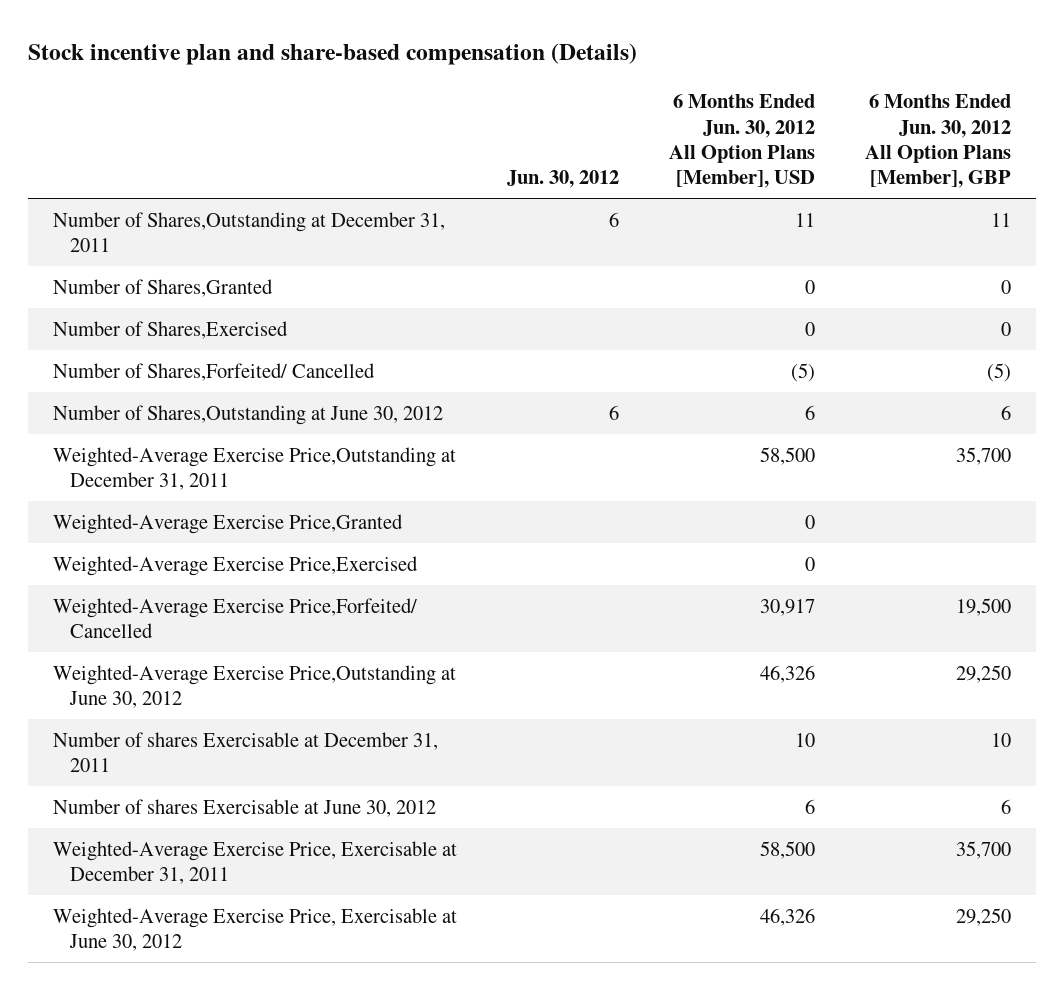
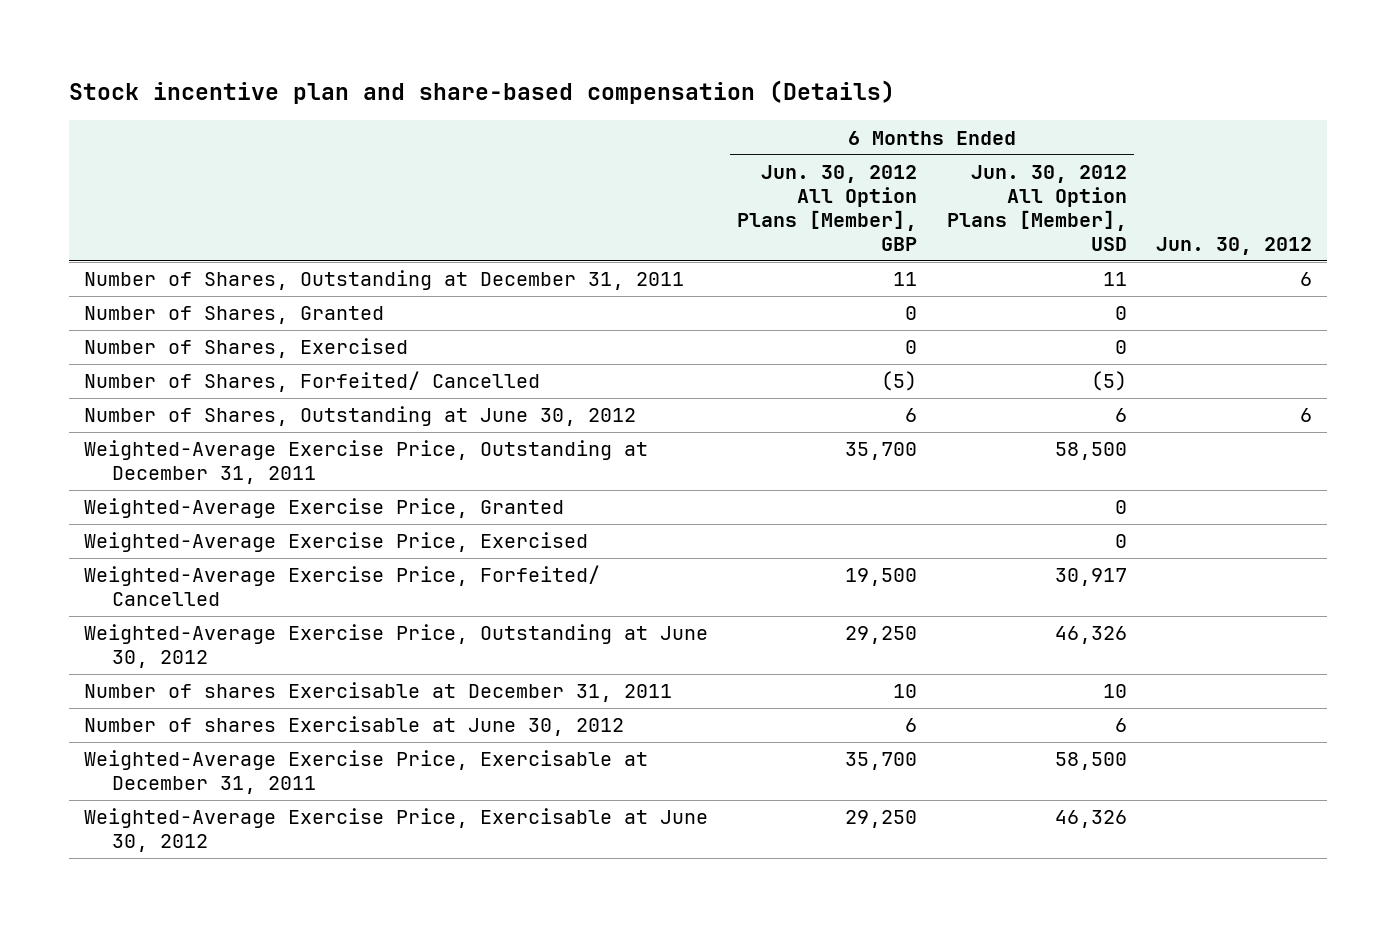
[53,211,446,252] Number of Shares,Outstanding at December 31, 2011 -> [83,270,684,291] Number of Shares, Outstanding at December 31, 2011
[53,278,274,297] Number of Shares,Granted -> [83,306,384,325] Number of Shares, Granted
[53,320,289,339] Number of Shares,Exercised -> [83,338,408,359] Number of Shares, Exercised
[53,362,376,381] Number of Shares,Forfeited/ Cancelled -> [83,371,540,393] Number of Shares, Forfeited/ Cancelled
[53,404,444,425] Number of Shares,Outstanding at June 30, 2012 -> [83,406,636,427] Number of Shares, Outstanding at June 30, 2012
[53,446,457,490] Weighted-Average Exercise Price,Outstanding at December 31, 2011 -> [83,440,648,485] Weighted-Average Exercise Price, Outstanding at December 31, 2011
[53,513,404,534] Weighted-Average Exercise Price,Granted -> [83,498,564,519] Weighted-Average Exercise Price, Granted
[53,555,419,576] Weighted-Average Exercise Price,Exercised -> [83,532,588,553] Weighted-Average Exercise Price, Exercised
[53,597,418,638] Weighted-Average Exercise Price,Forfeited/ Cancelled -> [83,565,600,607] Weighted-Average Exercise Price, Forfeited/ Cancelled
[53,664,457,708] Weighted-Average Exercise Price,Outstanding at June 30, 2012 -> [83,624,708,669] Weighted-Average Exercise Price, Outstanding at June 30, 2012

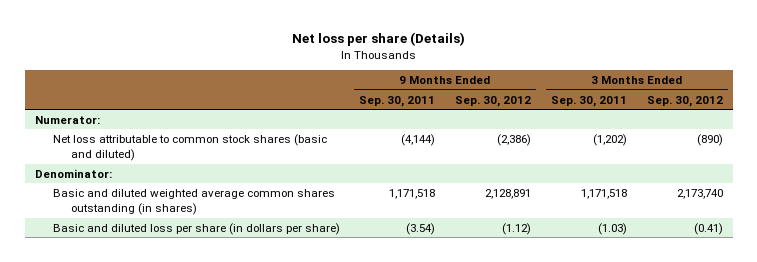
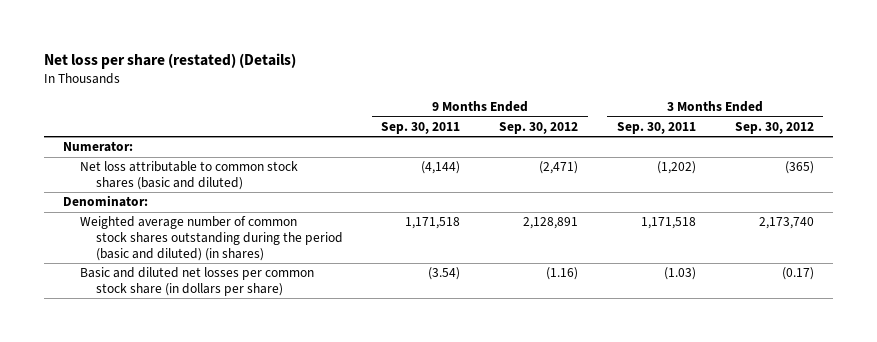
[291,31,465,46] Net loss per share (Details) -> [44,52,297,69] Net loss per share (restated) (Details)
[497,133,532,146] (2,386) -> [539,161,579,175] (2,471)
[696,133,723,146] (890) -> [784,161,814,175] (365)
[52,188,335,216] Basic and diluted weighted average common shares outstanding (in shares) -> [79,216,343,261] Weighted average number of common stock shares outstanding during the period (basic and diluted) (in shares)
[52,222,340,235] Basic and diluted loss per share (in dollars per share) -> [79,267,314,296] Basic and diluted net losses per common stock share (in dollars per share)
[502,222,532,235] (1.12) -> [546,267,579,281] (1.16)
[693,222,723,235] (0.41) -> [781,267,814,281] (0.17)

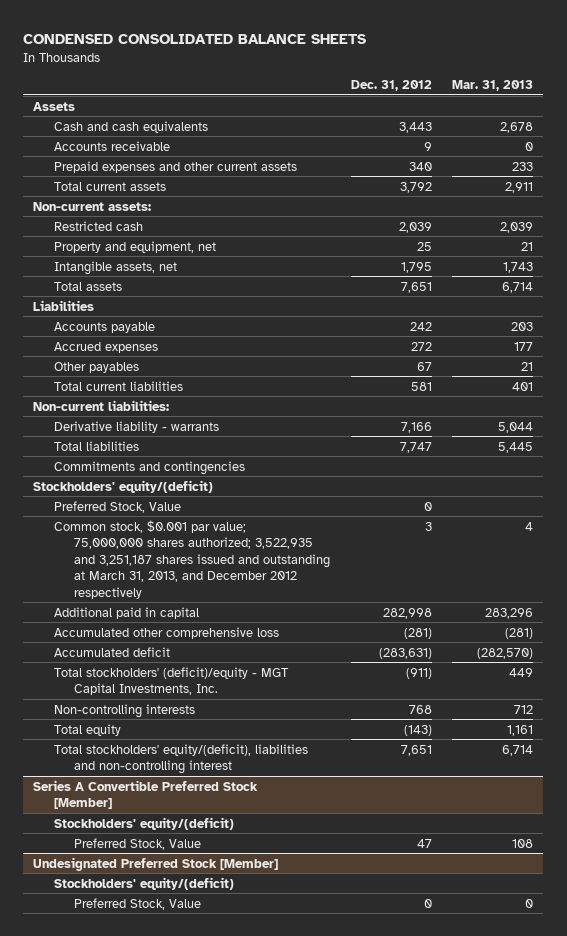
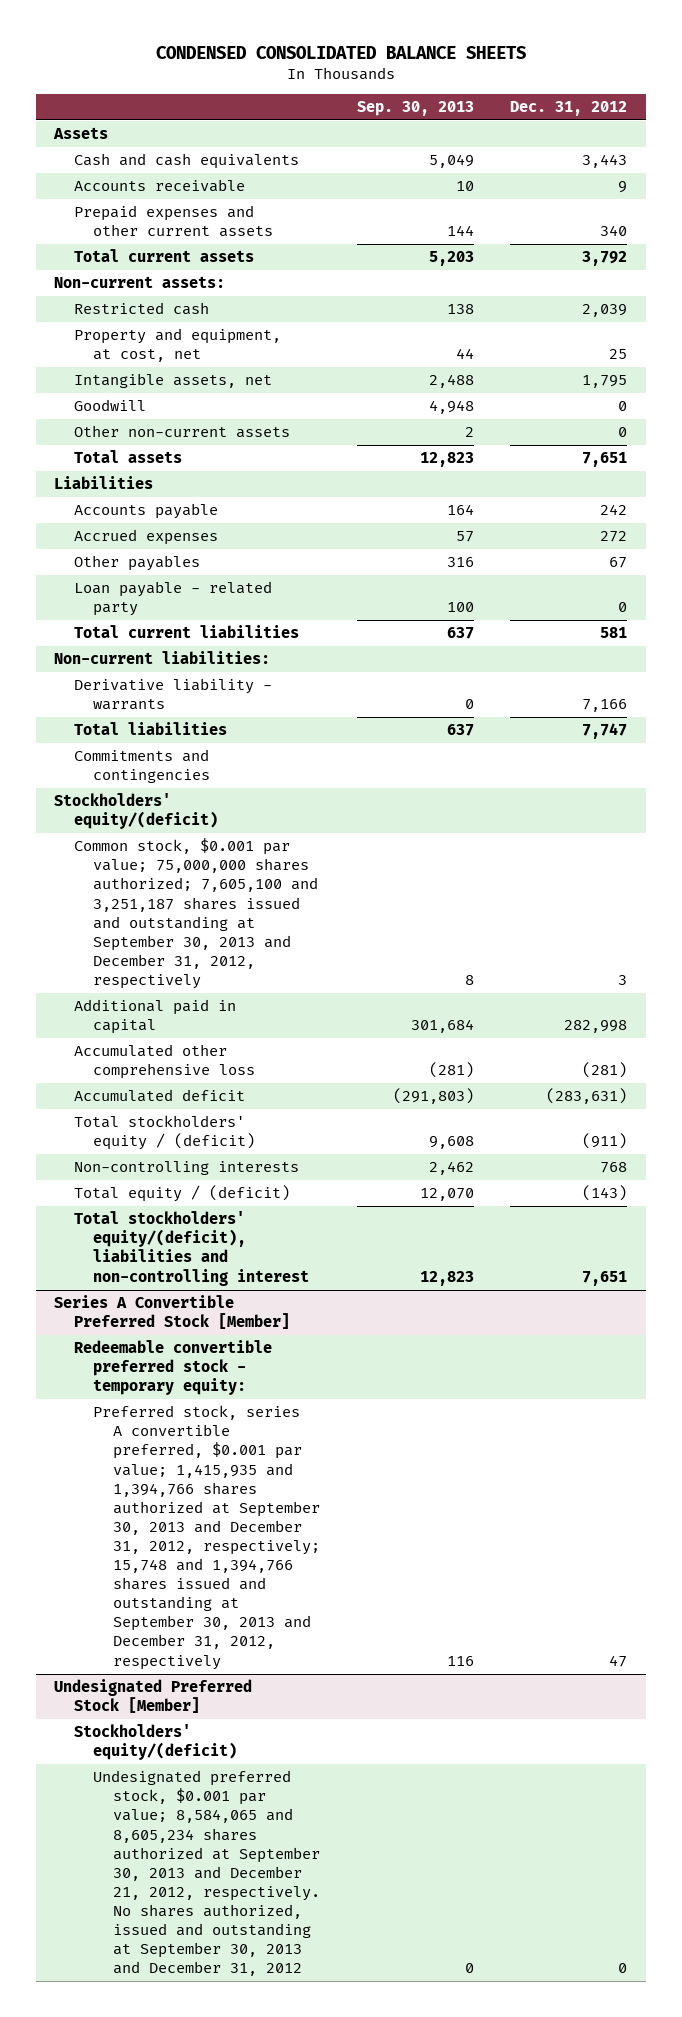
[452,80,534,92] Mar. 31, 2013 -> none
none -> [356,100,474,116] Sep. 30, 2013
[53,240,216,253] Property and equipment, net -> [73,328,281,363] Property and equipment, at cost, net
none -> [73,399,146,412] Goodwill
none -> [73,425,290,439] Other non-current assets
none -> [73,581,272,617] Loan payable - related party
[53,500,181,513] Preferred Stock, Value -> none
[53,519,331,599] Common stock, $0.001 par value; 75,000,000 shares authorized; 3,522,935 and 3,251,187 shares issued and outstanding at March 31, 2013, and December 2012 respectively -> [73,838,319,989] Common stock, $0.001 par value; 75,000,000 shares authorized; 7,605,100 and 3,251,187 shares issued and outstanding at September 30, 2013 and December 31, 2012, respectively
[53,666,289,696] Total stockholders' (deficit)/equity - MGT Capital Investments, Inc. -> [73,1115,256,1151] Total stockholders' equity / (deficit)
[53,723,121,736] Total equity -> [73,1185,290,1203] Total equity / (deficit)
[53,816,234,830] Stockholders' equity/(deficit) -> none
[74,837,202,850] Preferred Stock, Value -> none
none -> [73,1340,272,1396] Redeemable convertible preferred stock - temporary equity:
none -> [93,1405,320,1670] Preferred stock, series A convertible preferred, $0.001 par value; 1,415,935 and 1,394,766 shares authorized at September 30, 2013 and December 31, 2012, respectively; 15,748 and 1,394,766 shares issued and outstanding at September 30, 2013 and December 31, 2012, respectively
[74,897,202,910] Preferred Stock, Value -> [93,1770,320,1977] Undesignated preferred stock, $0.001 par value; 8,584,065 and 8,605,234 shares authorized at September 30, 2013 and December 21, 2012, respectively. No shares authorized, issued and outstanding at September 30, 2013 and December 31, 2012

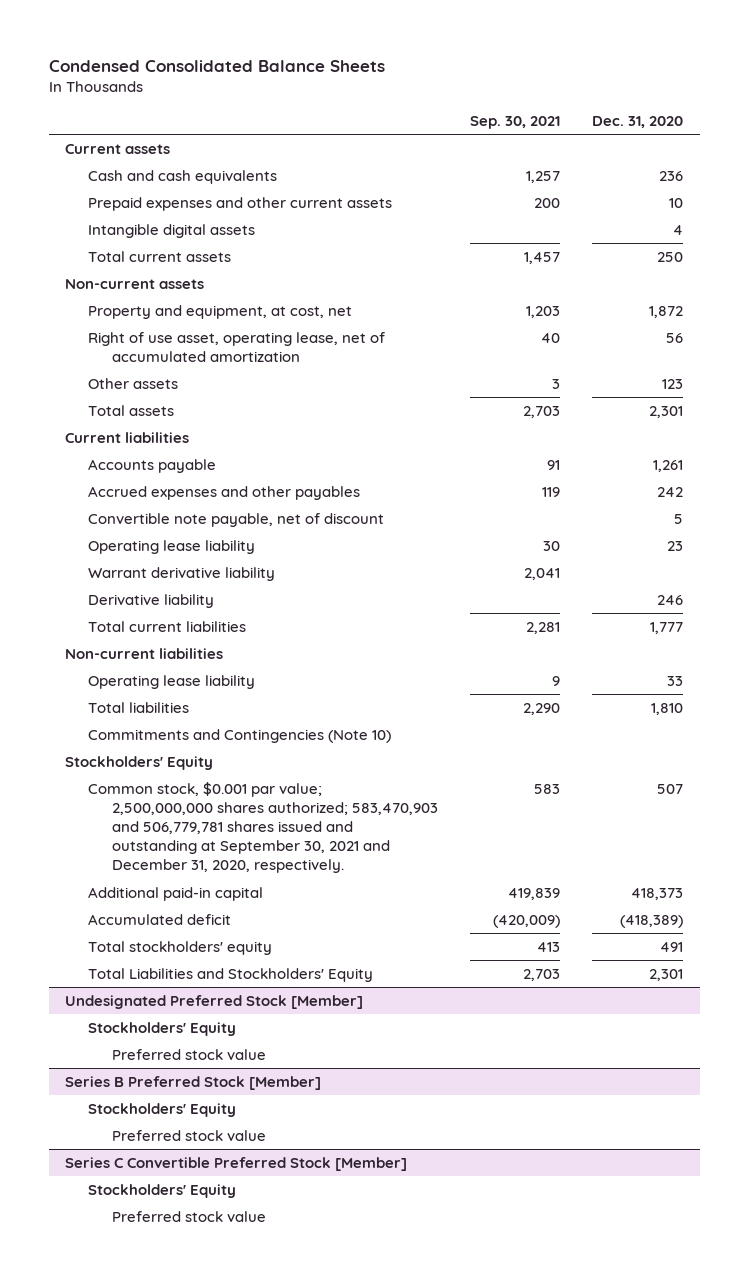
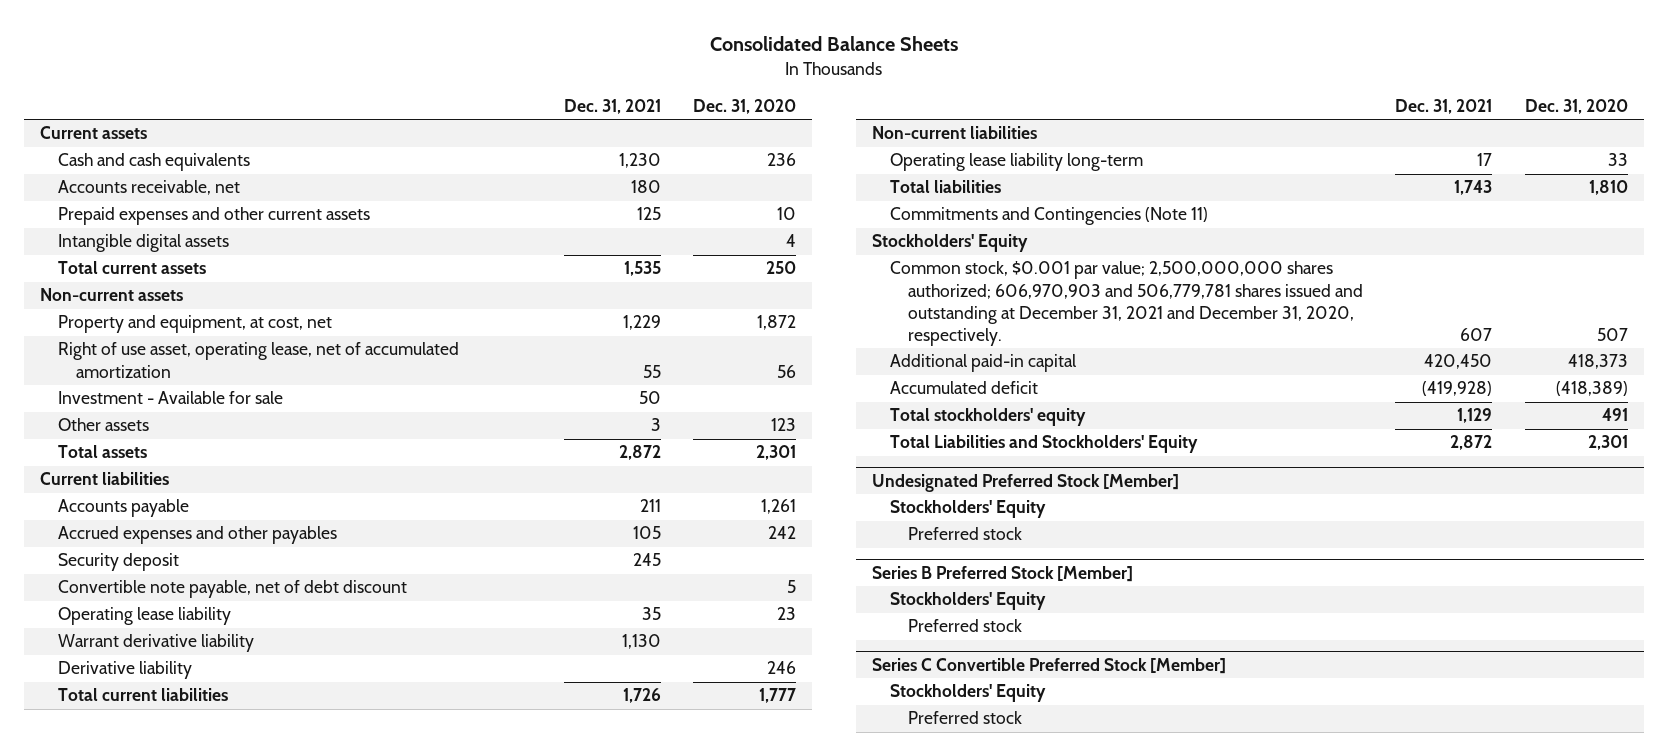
[48,60,385,73] Condensed Consolidated Balance Sheets -> [710,36,959,52] Consolidated Balance Sheets
[470,116,561,130] Sep. 30, 2021 -> none
none -> [563,98,661,114] Dec. 31, 2021
none -> [58,180,241,196] Accounts receivable, net
none -> [58,391,284,405] Investment - Available for sale
none -> [58,553,180,572] Security deposit
[88,512,385,527] Convertible note payable, net of discount -> [58,580,408,599] Convertible note payable, net of debt discount
[88,674,256,689] Operating lease liability -> [890,153,1144,172] Operating lease liability long-term
[88,728,392,743] Commitments and Contingencies (Note 10) -> [890,207,1209,226] Commitments and Contingencies (Note 11)
[88,781,438,874] Common stock, $0.001 par value; 2,500,000,000 shares authorized; 583,470,903 and 506,779,781 shares issued and outstanding at September 30, 2021 and December 31, 2020, respectively. -> [890,261,1363,347] Common stock, $0.001 par value; 2,500,000,000 shares authorized; 606,970,903 and 506,779,781 shares issued and outstanding at December 31, 2021 and December 31, 2020, respectively.
[111,1048,266,1060] Preferred stock value -> [907,527,1022,541] Preferred stock
[111,1129,266,1141] Preferred stock value -> [907,619,1022,633] Preferred stock
[111,1210,266,1222] Preferred stock value -> [907,711,1022,725] Preferred stock

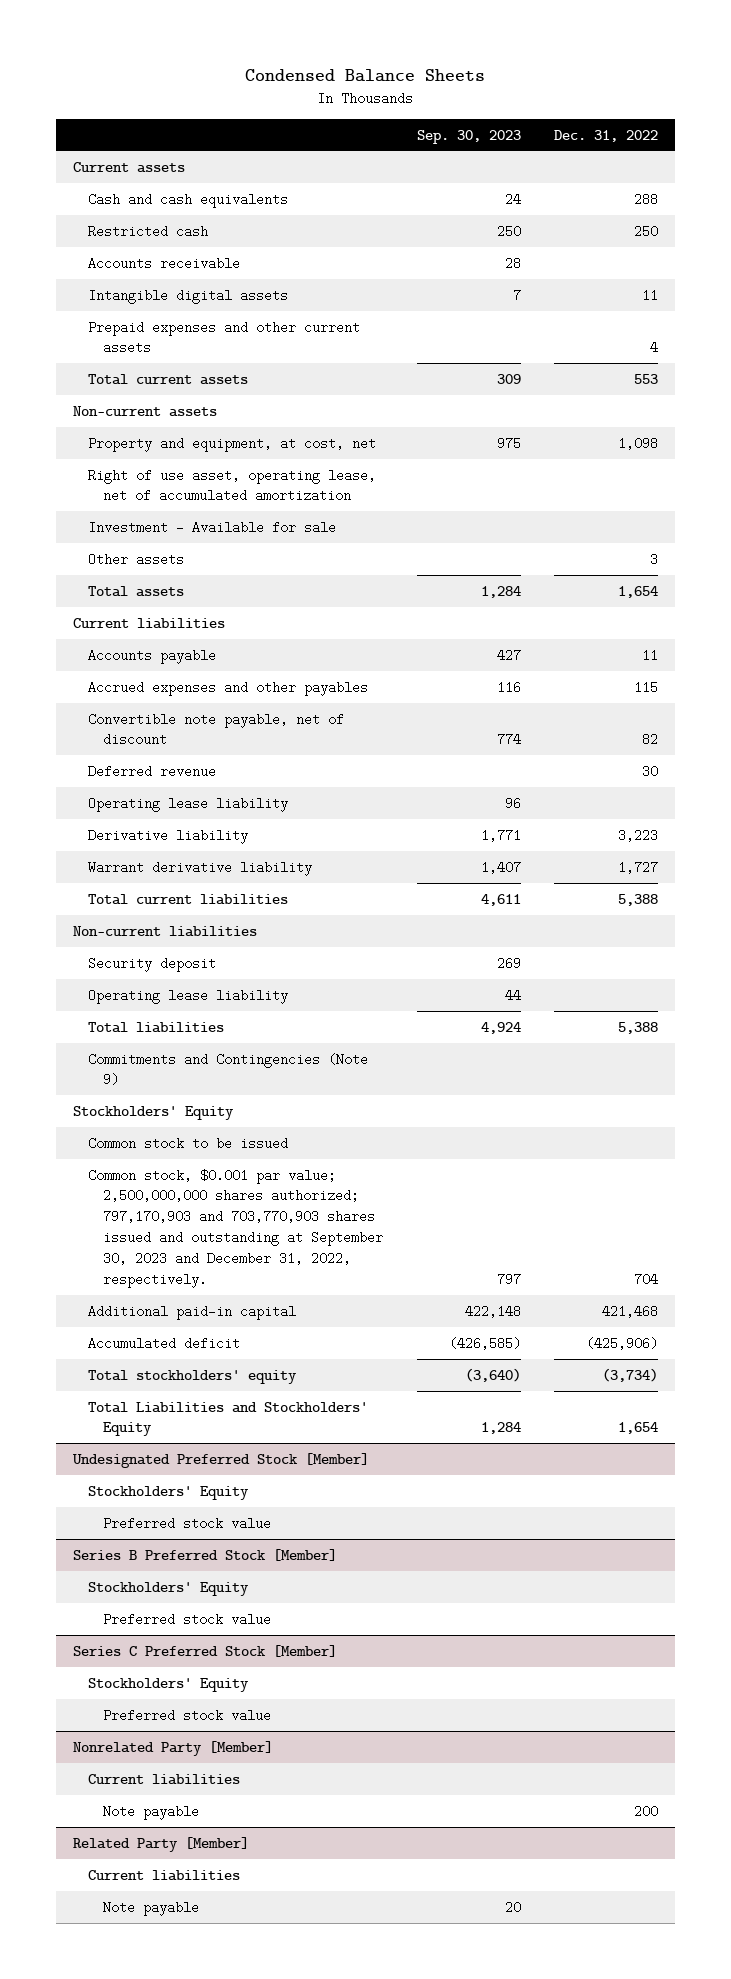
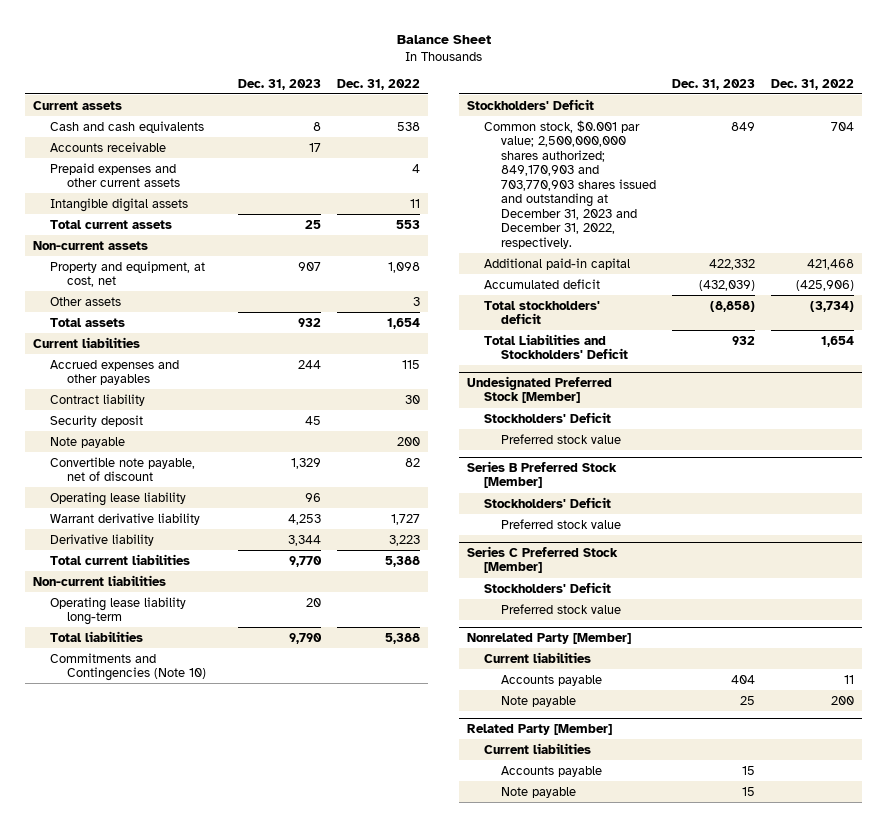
[245,69,486,83] Condensed Balance Sheets -> [396,34,491,44] Balance Sheet
[416,129,521,144] Sep. 30, 2023 -> none
none -> [238,78,322,90] Dec. 31, 2023
[87,224,208,238] Restricted cash -> none
[633,192,658,206] 288 -> [397,121,421,131] 538
[87,288,288,304] Intangible digital assets -> [49,197,188,212] Intangible digital assets
[87,468,376,503] Right of use asset, operating lease, net of accumulated amortization -> none
[87,520,336,534] Investment - Available for sale -> none
[87,648,216,664] Accounts payable -> none
none -> [49,393,145,406] Contract liability
[87,956,216,972] Security deposit -> [49,414,143,427] Security deposit
none -> [49,436,125,448] Note payable
[87,764,216,778] Deferred revenue -> none
[87,828,248,844] Derivative liability -> [49,533,154,546] Derivative liability
[87,988,288,1004] Operating lease liability -> [49,596,186,626] Operating lease liability long-term
[87,1136,288,1150] Common stock to be issued -> none
[87,1052,368,1087] Commitments and Contingencies (Note 9) -> [49,652,206,682] Commitments and Contingencies (Note 10)
[72,1105,234,1120] Stockholders' Equity -> [467,98,595,110] Stockholders' Deficit
[87,1168,384,1288] Common stock, $0.001 par value; 2,500,000,000 shares authorized; 797,170,903 and 703,770,903 shares issued and outstanding at September 30, 2023 and December 31, 2022, respectively. -> [484,119,657,249] Common stock, $0.001 par value; 2,500,000,000 shares authorized; 849,170,903 and 703,770,903 shares issued and outstanding at December 31, 2023 and December 31, 2022, respectively.
[87,1369,297,1384] Total stockholders' equity -> [484,300,601,325] Total stockholders' deficit
[87,1401,368,1437] Total Liabilities and Stockholders' Equity -> [484,333,629,360] Total Liabilities and Stockholders' Deficit
[87,1485,249,1500] Stockholders' Equity -> [484,411,612,423] Stockholders' Deficit
[87,1581,249,1596] Stockholders' Equity -> [484,496,612,508] Stockholders' Deficit
[87,1677,249,1692] Stockholders' Equity -> [484,581,612,593] Stockholders' Deficit
none -> [501,674,603,686] Accounts payable
none -> [501,765,603,777] Accounts payable

